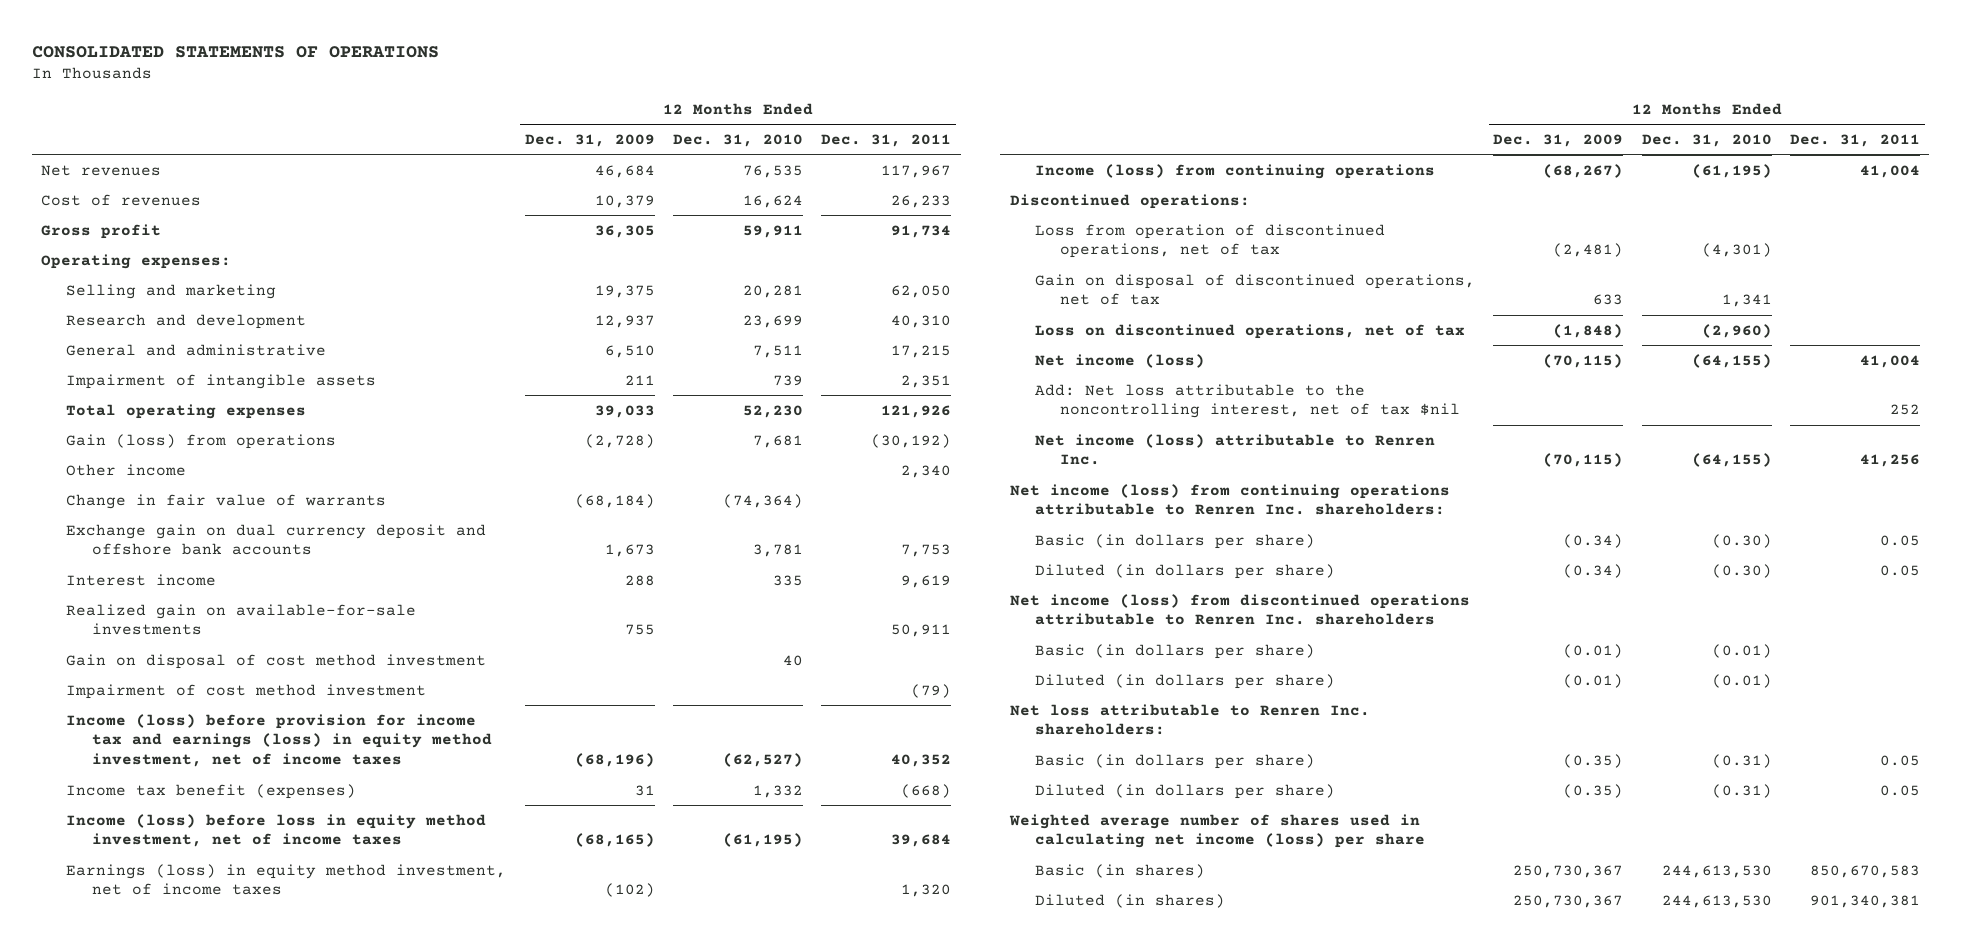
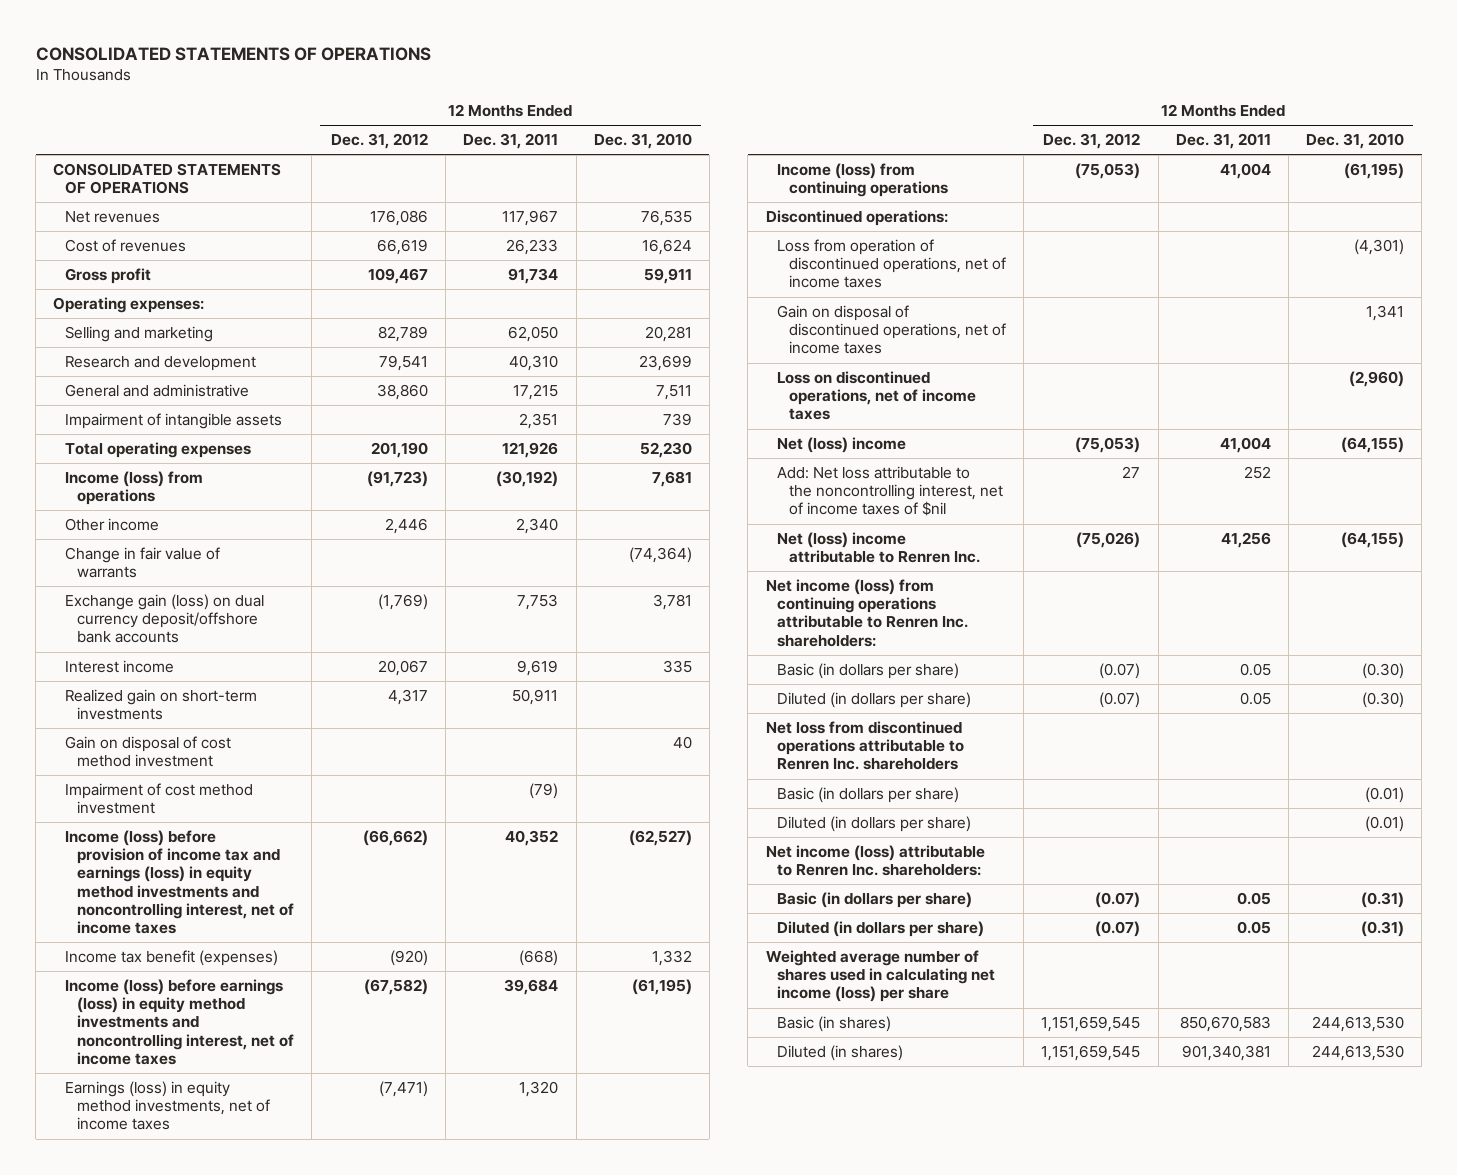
[524,133,655,147] Dec. 31, 2009 -> none
none -> [331,133,429,150] Dec. 31, 2012
none -> [53,163,282,195] CONSOLIDATED STATEMENTS OF OPERATIONS
[66,433,337,449] Gain (loss) from operations -> [65,471,204,506] Income (loss) from operations
[66,523,487,556] Exchange gain on dual currency deposit and offshore bank accounts -> [65,594,265,644] Exchange gain (loss) on dual currency deposit/offshore bank accounts
[66,603,417,636] Realized gain on available-for-sale investments -> [65,689,258,721] Realized gain on short-term investments
[66,713,492,768] Income (loss) before provision for income tax and earnings (loss) in equity method investment, net of income taxes -> [65,830,294,935] Income (loss) before provision of income tax and earnings (loss) in equity method investments and noncontrolling interest, net of income taxes
[66,813,487,848] Income (loss) before loss in equity method investment, net of income taxes -> [65,979,294,1065] Income (loss) before earnings (loss) in equity method investments and noncontrolling interest, net of income taxes
[66,863,507,896] Earnings (loss) in equity method investment, net of income taxes -> [65,1081,270,1131] Earnings (loss) in equity method investments, net of income taxes
[1034,223,1385,259] Loss from operation of discontinued operations, net of tax -> [777,239,1007,289] Loss from operation of discontinued operations, net of income taxes
[1034,273,1475,306] Gain on disposal of discontinued operations, net of tax -> [777,305,1007,355] Gain on disposal of discontinued operations, net of income taxes
[1034,323,1465,339] Loss on discontinued operations, net of tax -> [777,371,977,421] Loss on discontinued operations, net of income taxes
[1034,353,1205,368] Net income (loss) -> [777,437,907,454] Net (loss) income
[1034,383,1461,419] Add: Net loss attributable to the noncontrolling interest, net of tax $nil -> [777,466,1004,517] Add: Net loss attributable to the noncontrolling interest, net of income taxes of $nil
[1034,433,1435,466] Net income (loss) attributable to Renren Inc. -> [777,532,981,564] Net (loss) income attributable to Renren Inc.
[1009,593,1470,626] Net income (loss) from discontinued operations attributable to Renren Inc. shareholders -> [765,721,965,771] Net loss from discontinued operations attributable to Renren Inc. shareholders
[1009,703,1370,736] Net loss attributable to Renren Inc. shareholders: -> [765,845,985,877] Net income (loss) attributable to Renren Inc. shareholders:

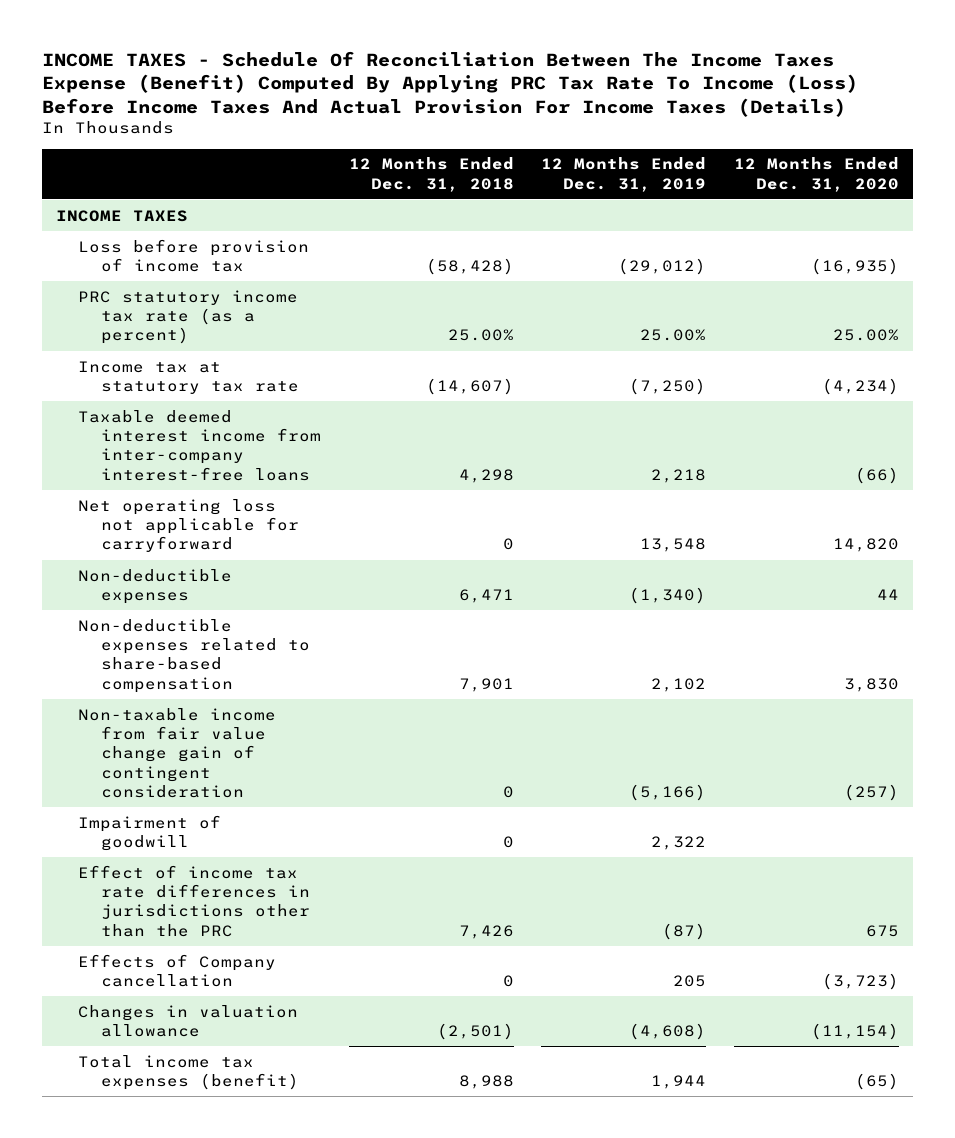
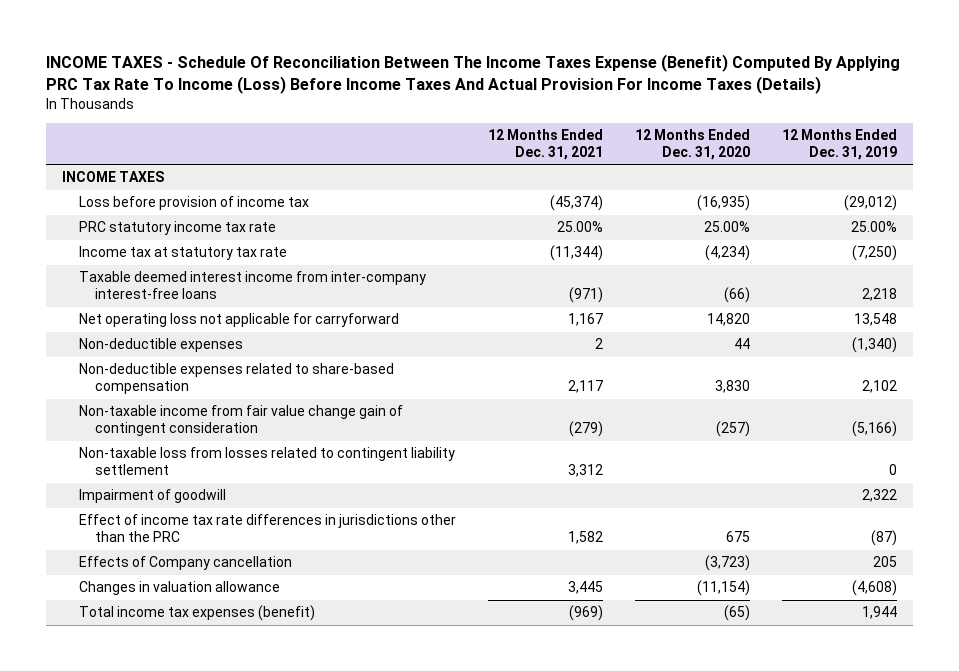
[348,157,514,192] 12 Months Ended Dec. 31, 2018 -> none
none -> [487,129,603,161] 12 Months Ended Dec. 31, 2021
[78,289,299,345] PRC statutory income tax rate (as a percent) -> [78,221,276,236] PRC statutory income tax rate
none -> [78,447,455,476] Non-taxable loss from losses related to contingent liability settlement

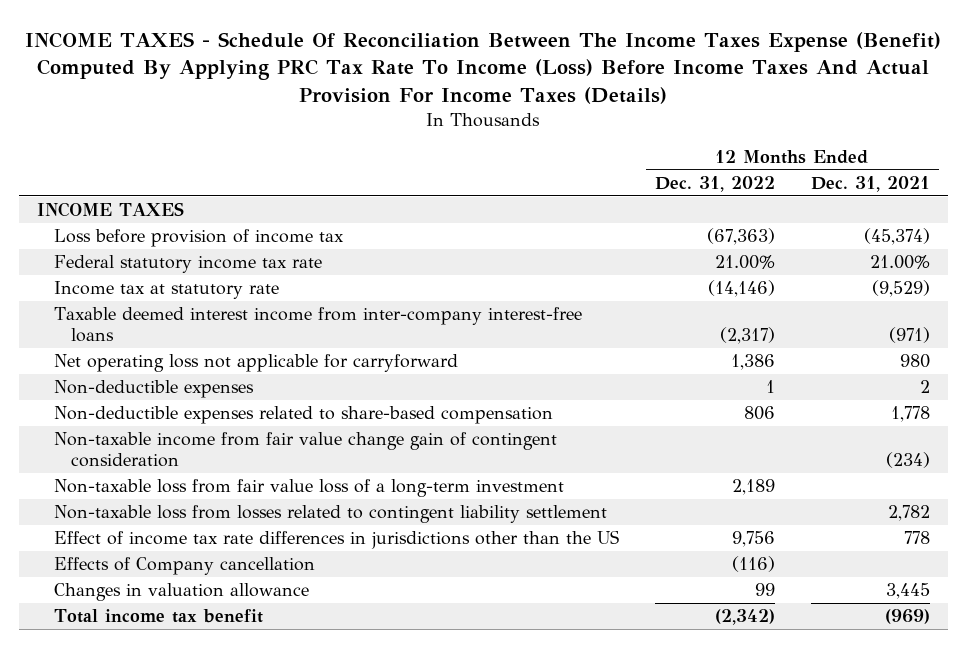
[634,129,750,161] 12 Months Ended Dec. 31, 2020 -> none
[781,129,897,161] 12 Months Ended Dec. 31, 2019 -> none
none -> [654,176,775,193] Dec. 31, 2022
[78,221,276,236] PRC statutory income tax rate -> [53,255,322,274] Federal statutory income tax rate
[556,221,603,233] 25.00% -> [869,255,930,270] 21.00%
[78,246,287,261] Income tax at statutory tax rate -> [53,281,279,300] Income tax at statutory rate
[549,245,603,262] (11,344) -> [871,280,930,298] (9,529)
[567,313,603,327] 1,167 -> [899,354,930,369] 980
[78,489,226,504] Impairment of goodwill -> none
[567,380,603,394] 2,117 -> [890,406,930,423] 1,778
[568,421,603,438] (279) -> [885,451,930,468] (234)
none -> [53,479,564,498] Non-taxable loss from fair value loss of a long-term investment
[567,464,603,478] 3,312 -> [887,505,930,522] 2,782
[78,514,456,543] Effect of income tax rate differences in jurisdictions other than the PRC -> [53,530,619,550] Effect of income tax rate differences in jurisdictions other than the US
[567,531,603,545] 1,582 -> [903,531,930,545] 778
[78,605,315,622] Total income tax expenses (benefit) -> [53,609,263,624] Total income tax benefit

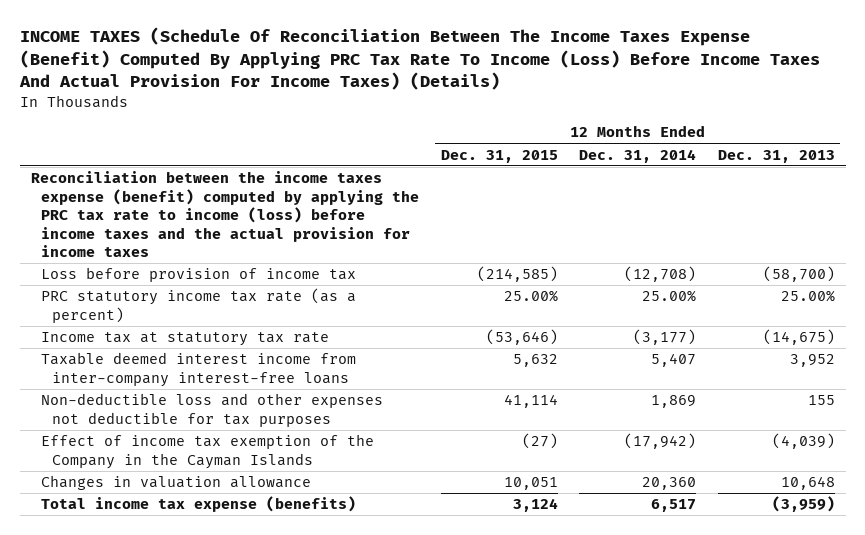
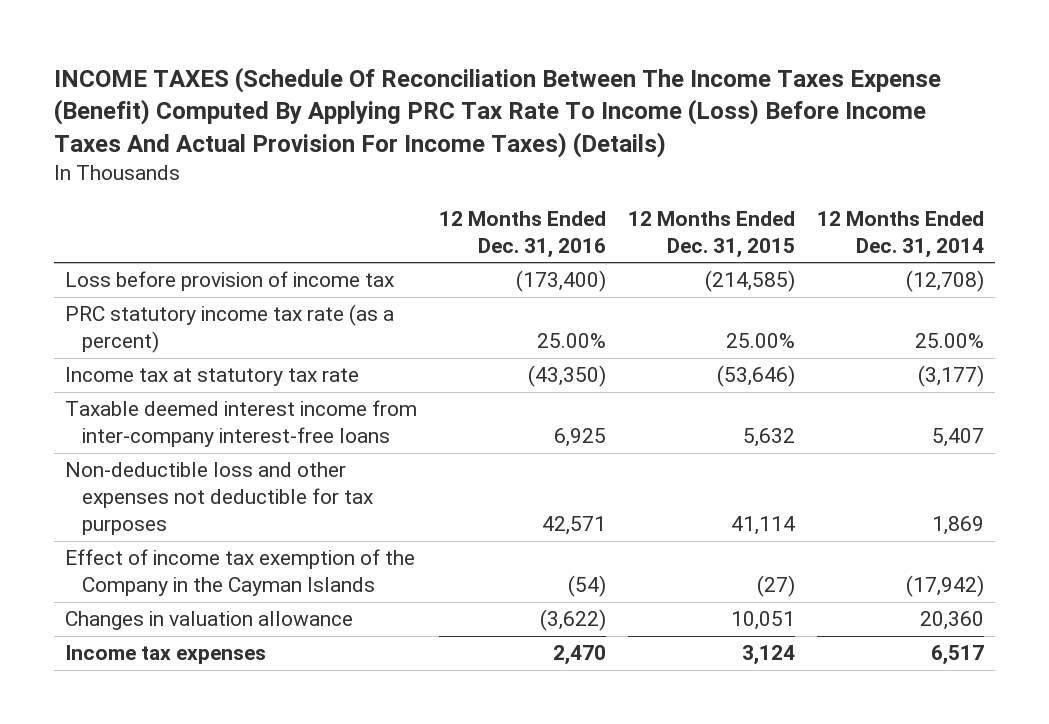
[717,149,835,163] Dec. 31, 2013 -> none
none -> [439,210,607,258] 12 Months Ended Dec. 31, 2016
[30,171,420,257] Reconciliation between the income taxes expense (benefit) computed by applying the PRC tax rate to income (loss) before income taxes and the actual provision for income taxes -> none
[41,496,357,513] Total income tax expense (benefits) -> [64,645,266,665] Income tax expenses

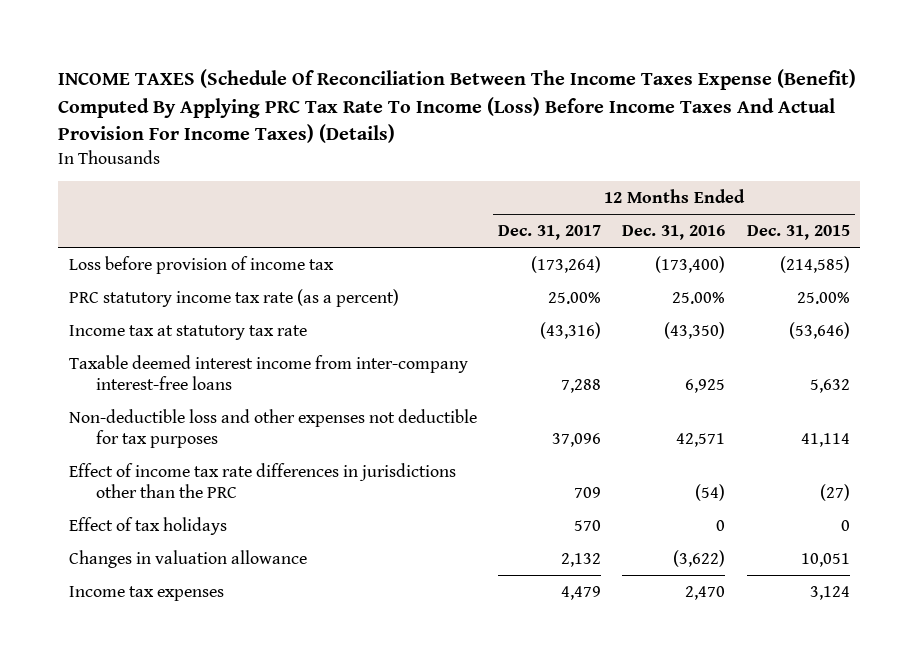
[817,210,985,258] 12 Months Ended Dec. 31, 2014 -> none
none -> [498,225,602,241] Dec. 31, 2017
[64,549,415,597] Effect of income tax exemption of the Company in the Cayman Islands -> [68,462,456,499] Effect of income tax rate differences in jurisdictions other than the PRC
none -> [68,516,227,535] Effect of tax holidays

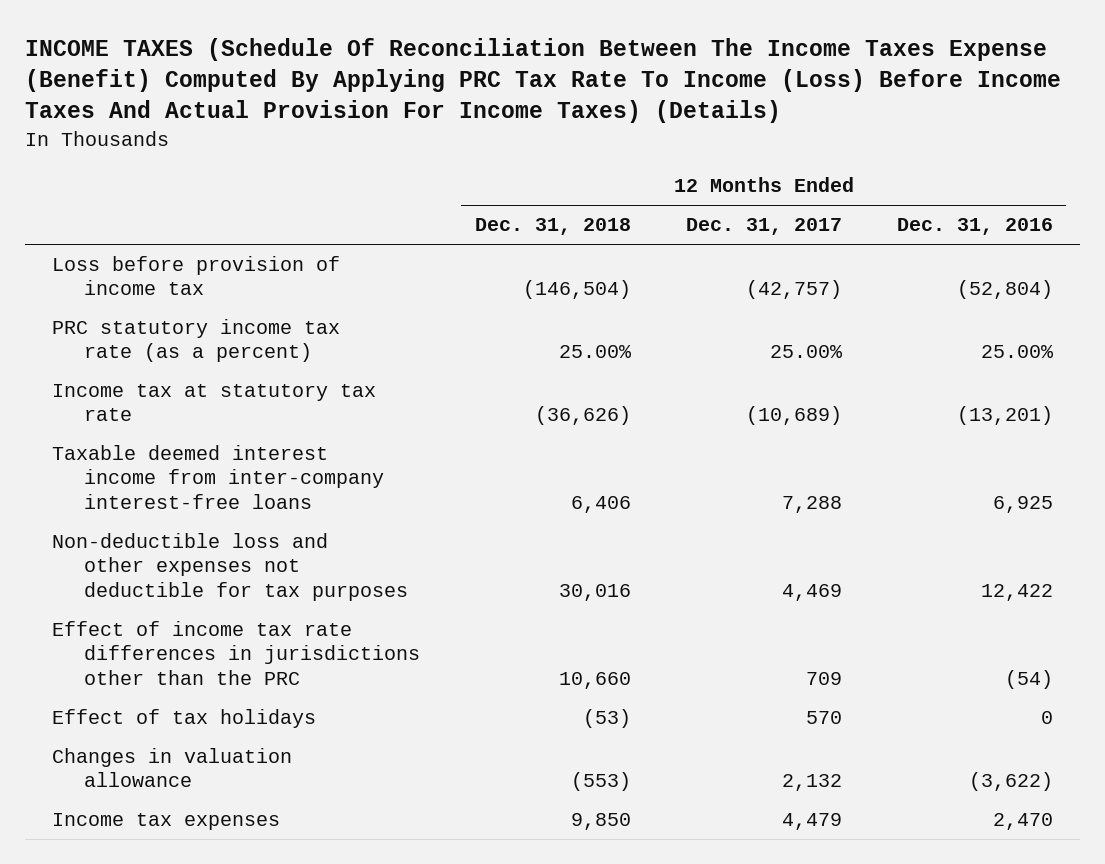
[746,225,850,241] Dec. 31, 2015 -> none
none -> [474,218,631,236] Dec. 31, 2018
[531,255,602,273] (173,264) -> [745,280,842,300] (42,757)
[655,255,726,273] (173,400) -> [956,280,1053,300] (52,804)
[540,321,602,339] (43,316) -> [745,406,842,426] (10,689)
[664,321,726,339] (43,350) -> [956,406,1053,426] (13,201)
[552,433,602,448] 37,096 -> [781,583,842,601] 4,469
[676,433,726,448] 42,571 -> [980,583,1053,601] 12,422

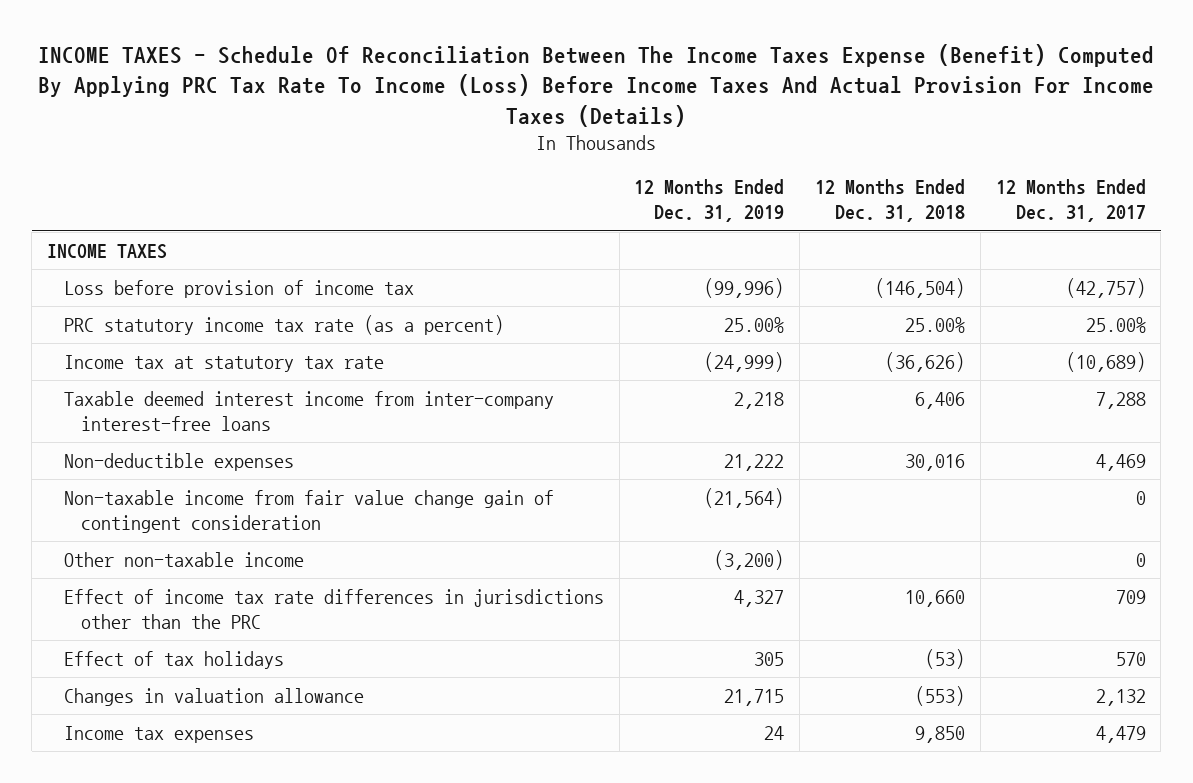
[24,37,1061,124] INCOME TAXES (Schedule Of Reconciliation Between The Income Taxes Expense (Benefit) Computed By Applying PRC Tax Rate To Income (Loss) Before Income Taxes And Actual Provision For Income Taxes) (Details) -> [38,44,1155,127] INCOME TAXES - Schedule Of Reconciliation Between The Income Taxes Expense (Benefit) Computed By Applying PRC Tax Rate To Income (Loss) Before Income Taxes And Actual Provision For Income Taxes (Details)
[896,218,1053,236] Dec. 31, 2016 -> none
none -> [634,179,785,223] 12 Months Ended Dec. 31, 2019
none -> [47,243,168,259] INCOME TAXES
[52,533,408,601] Non-deductible loss and other expenses not deductible for tax purposes -> [63,452,294,471] Non-deductible expenses
none -> [63,489,554,533] Non-taxable income from fair value change gain of contingent consideration
none -> [63,551,304,567] Other non-taxable income

